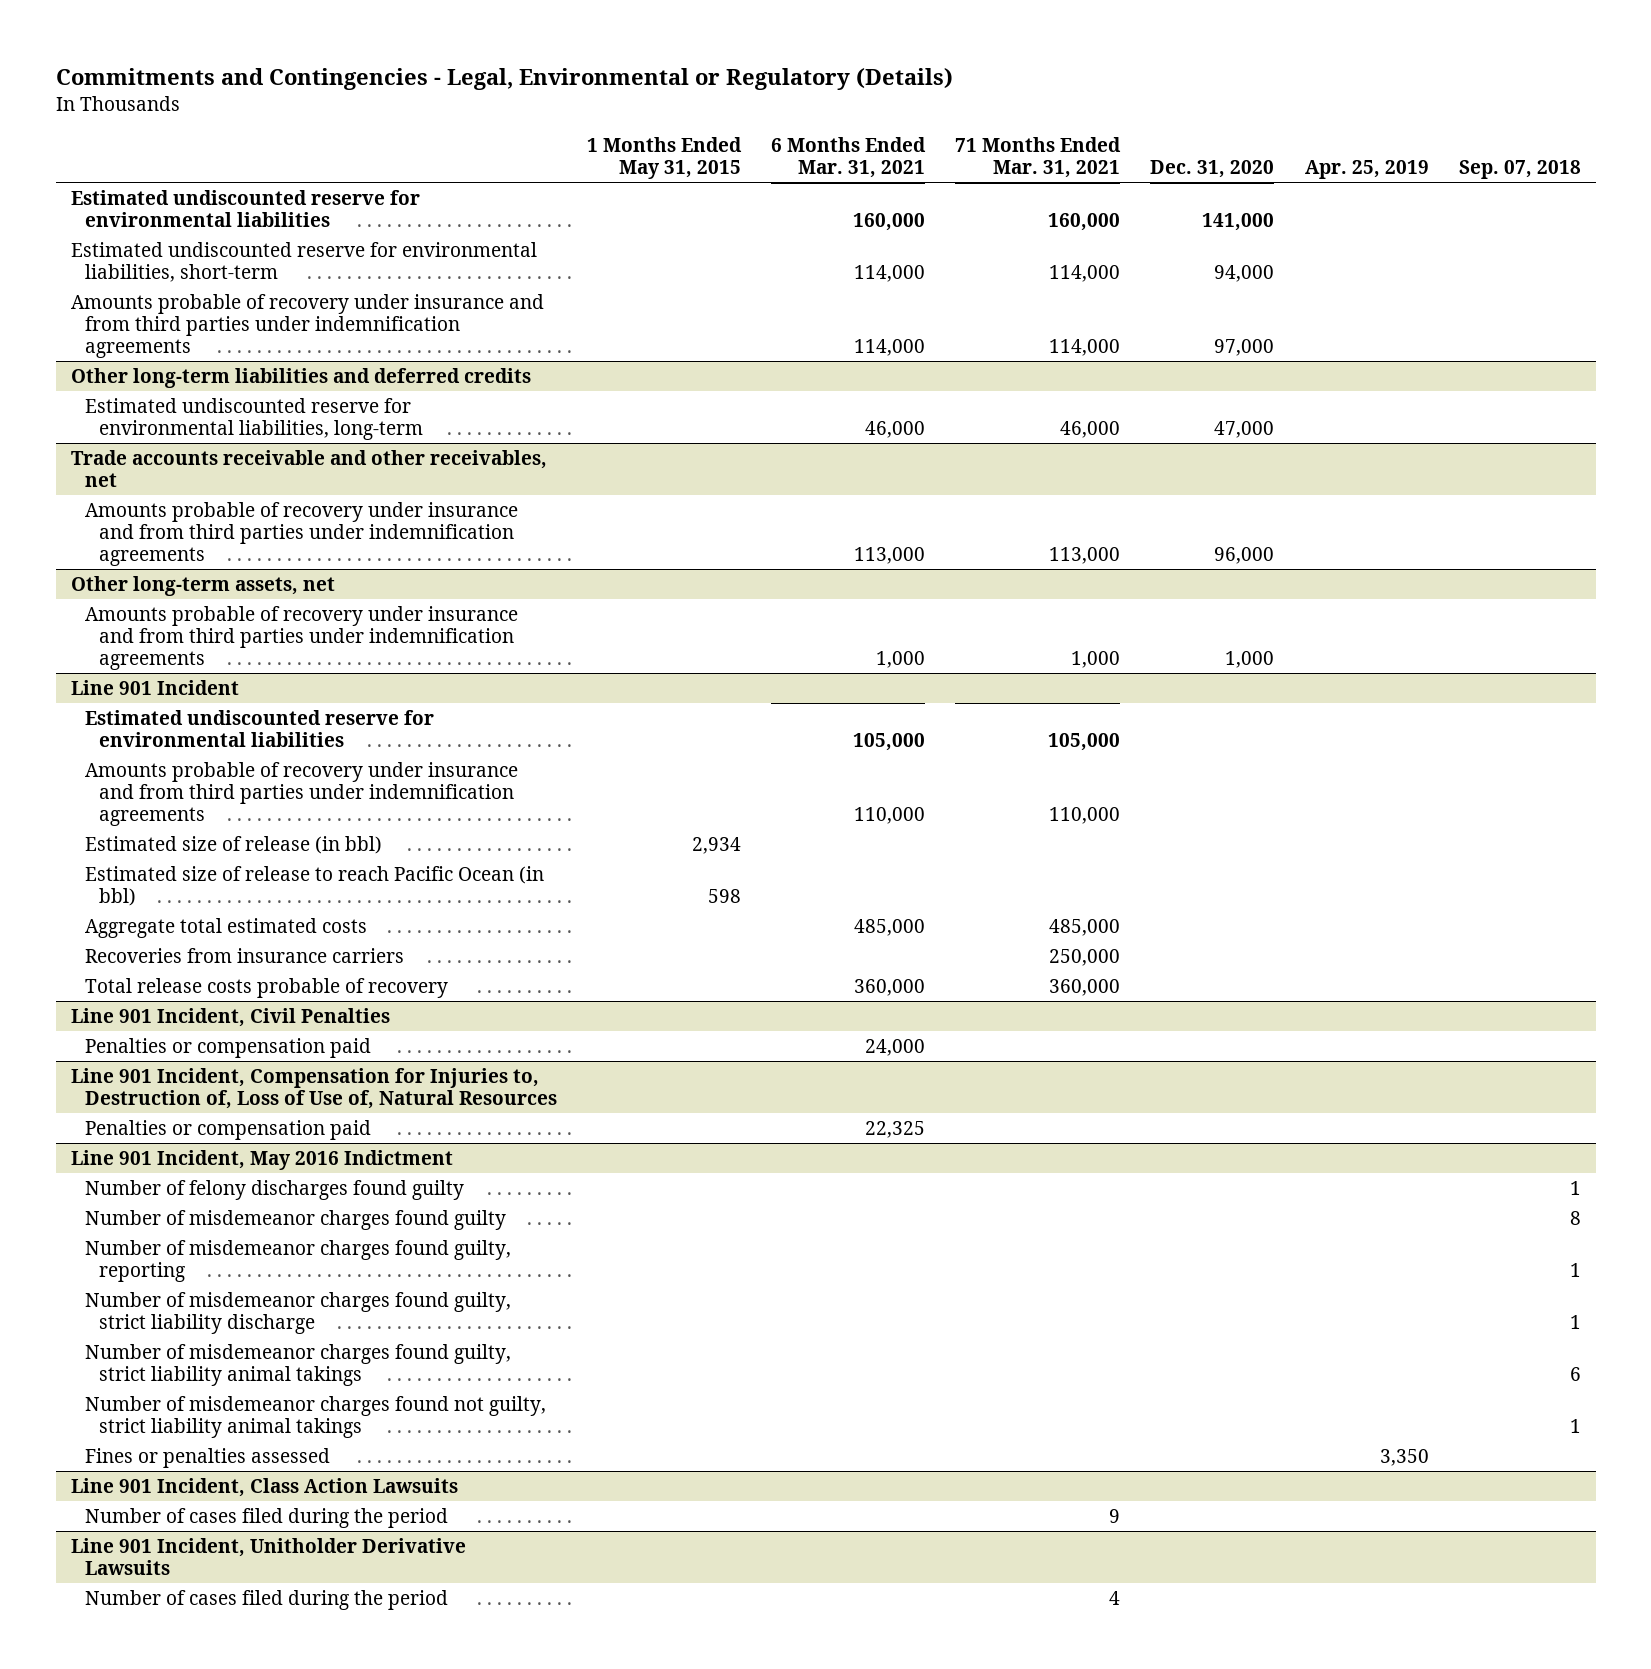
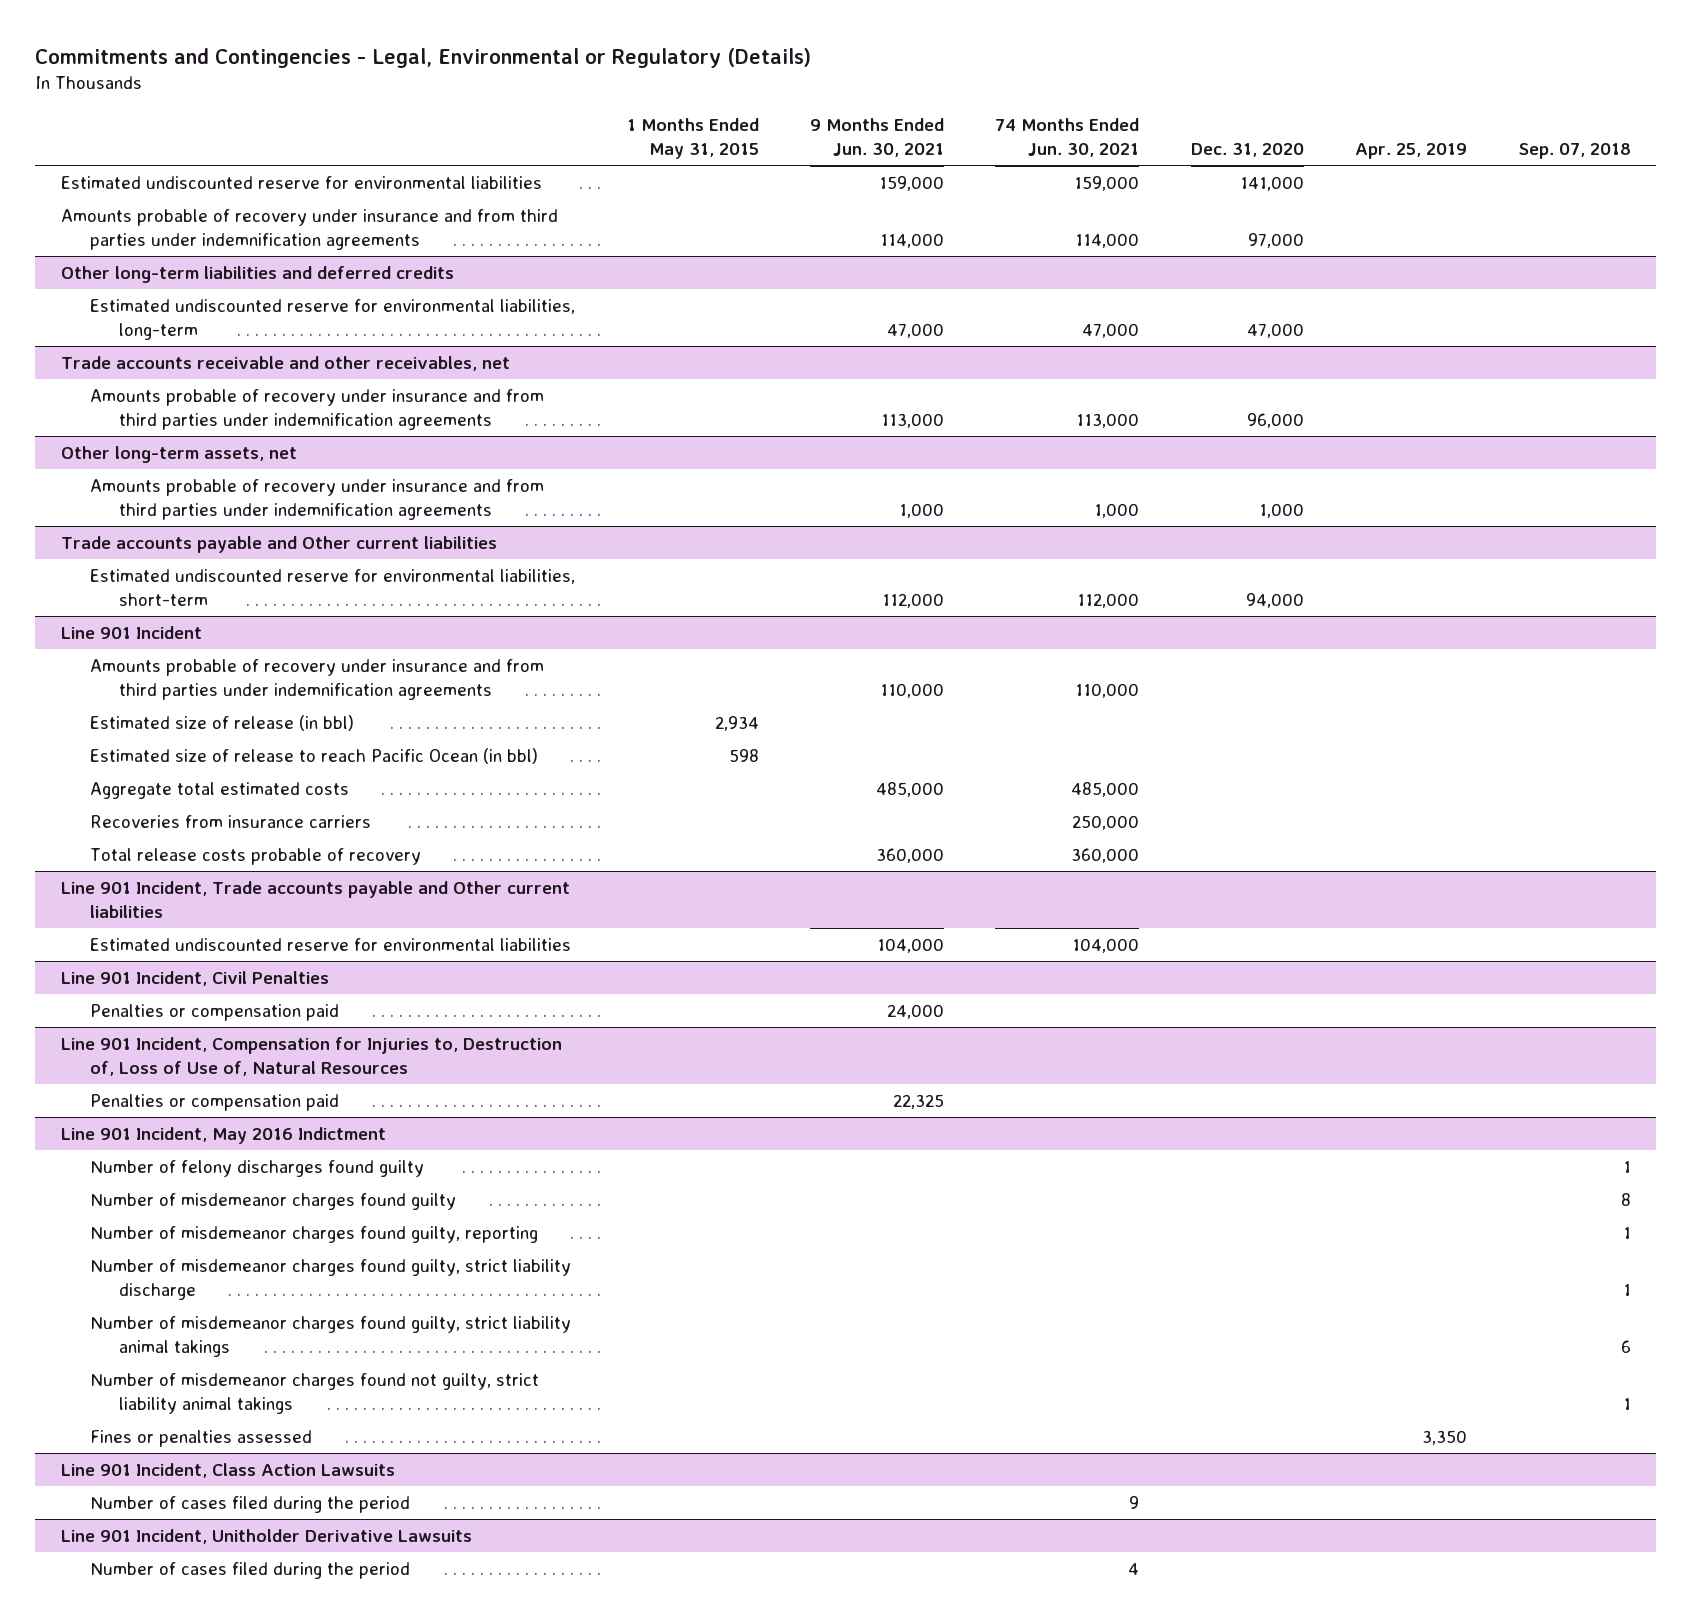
[771,137,927,179] 6 Months Ended Mar. 31, 2021 -> none
[955,137,1122,179] 71 Months Ended Mar. 31, 2021 -> none
none -> [809,117,944,158] 9 Months Ended Jun. 30, 2021
none -> [995,117,1140,158] 74 Months Ended Jun. 30, 2021
[70,241,537,283] Estimated undiscounted reserve for environmental liabilities, short-term -> none
none -> [61,535,498,553] Trade accounts payable and Other current liabilities
none -> [90,568,576,607] Estimated undiscounted reserve for environmental liabilities, short-term
[84,709,434,748] Estimated undiscounted reserve for environmental liabilities -> none
none -> [61,880,571,919] Line 901 Incident, Trade accounts payable and Other current liabilities
none -> [90,937,572,951] Estimated undiscounted reserve for environmental liabilities

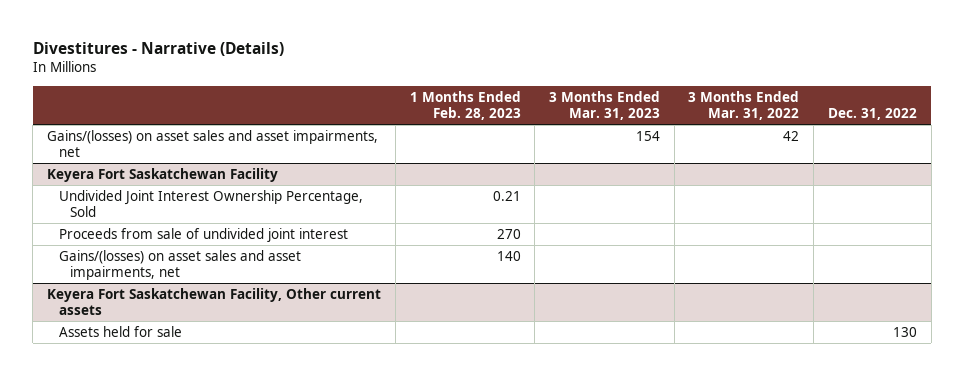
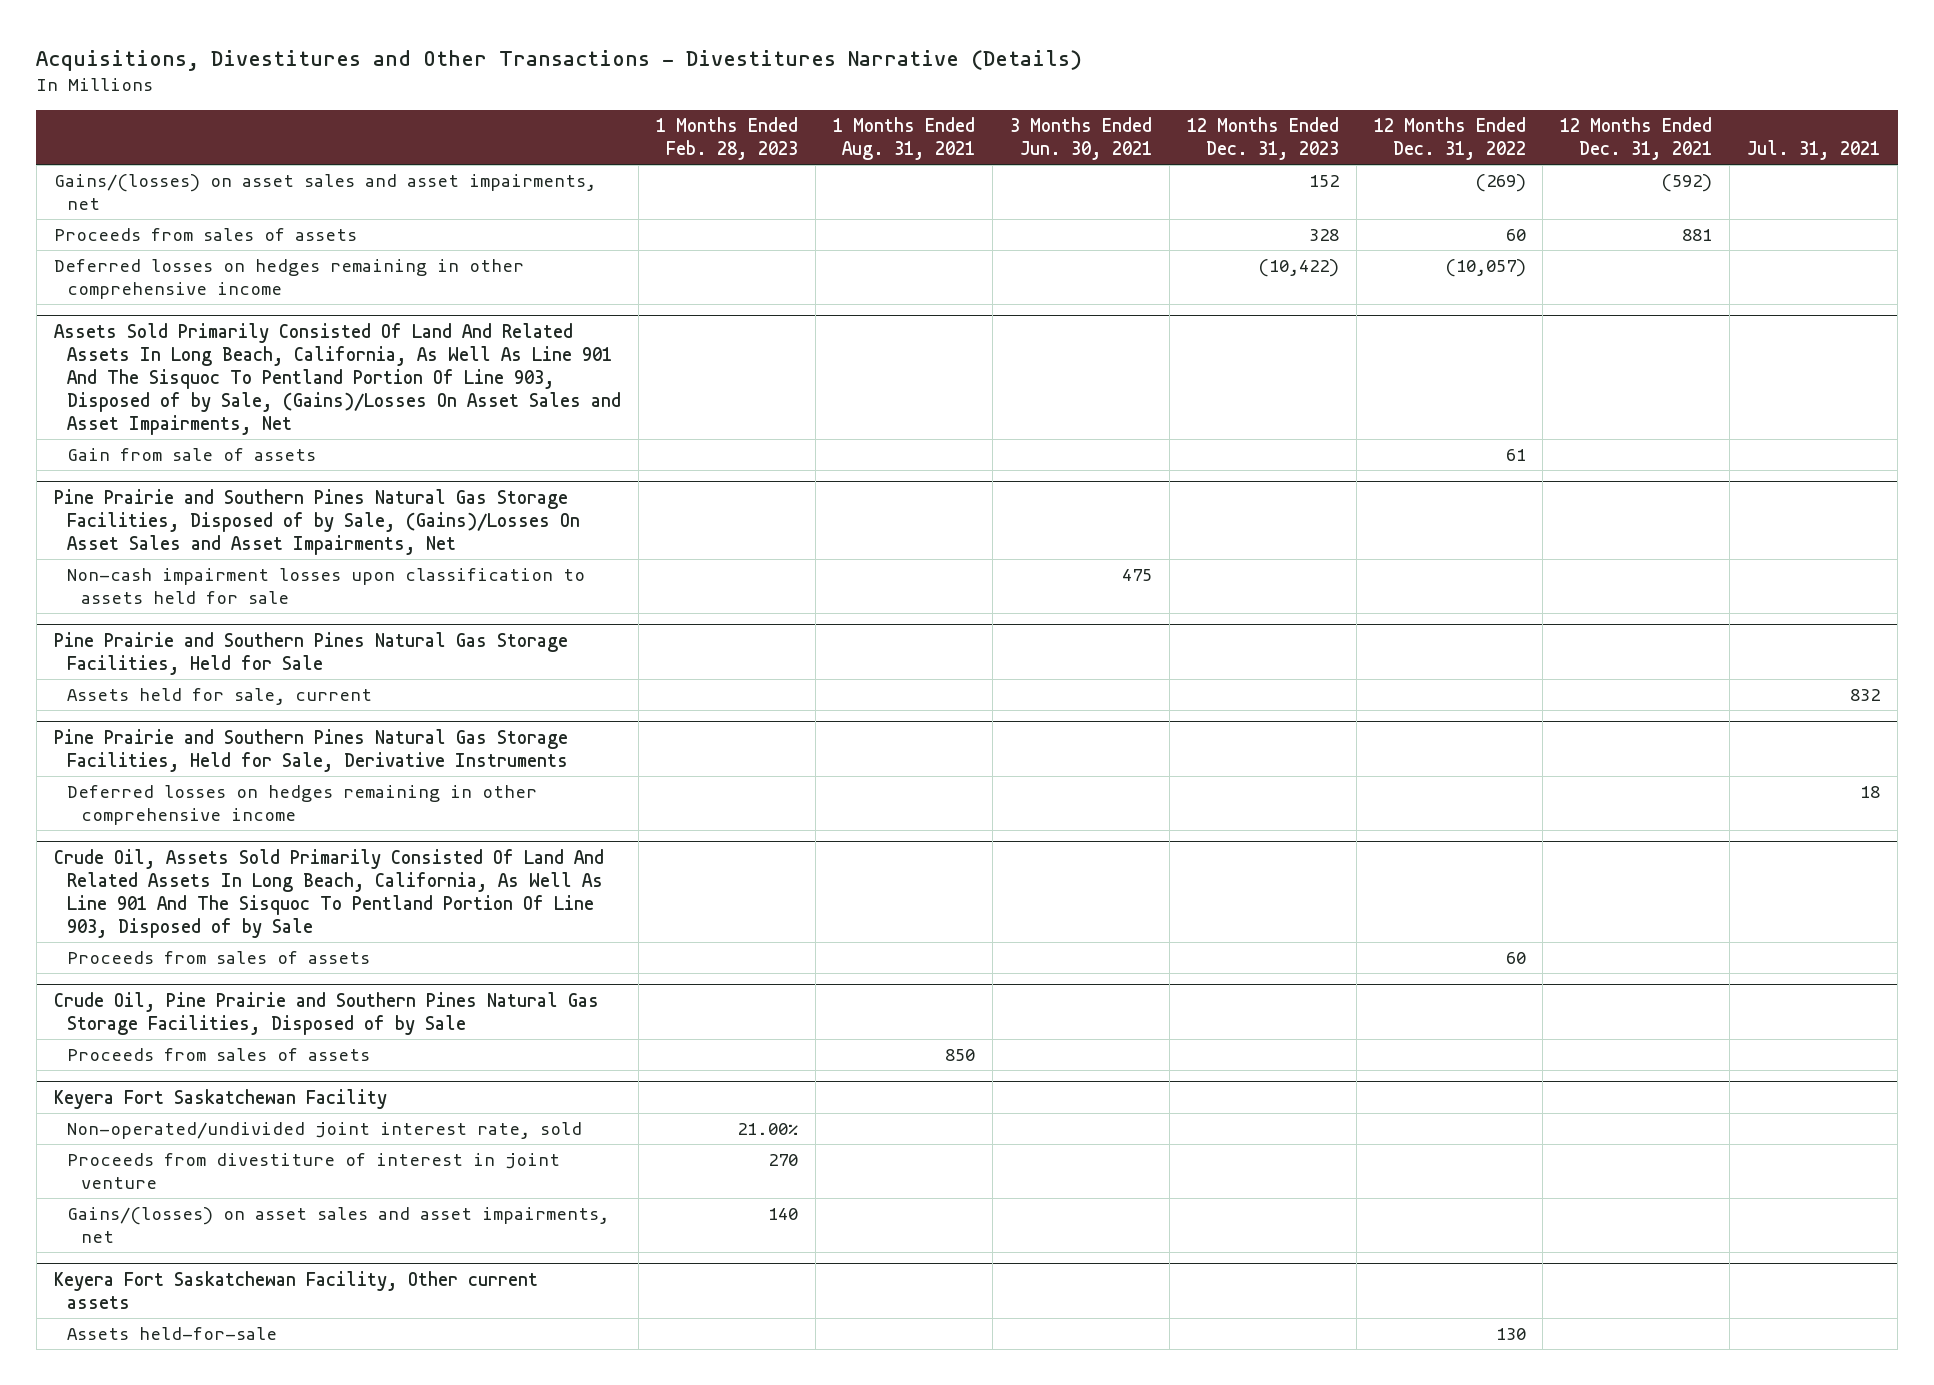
[32,42,284,57] Divestitures - Narrative (Details) -> [36,49,1083,71] Acquisitions, Divestitures and Other Transactions - Divestitures Narrative (Details)
[548,90,660,121] 3 Months Ended Mar. 31, 2023 -> none
[688,90,800,121] 3 Months Ended Mar. 31, 2022 -> none
[827,108,917,121] Dec. 31, 2022 -> none
none -> [833,116,976,160] 1 Months Ended Aug. 31, 2021
none -> [1009,116,1152,160] 3 Months Ended Jun. 30, 2021
none -> [1186,116,1339,160] 12 Months Ended Dec. 31, 2023
none -> [1373,116,1526,160] 12 Months Ended Dec. 31, 2022
none -> [1560,116,1713,160] 12 Months Ended Dec. 31, 2021
none -> [1747,139,1881,160] Jul. 31, 2021
none -> [53,228,357,242] Proceeds from sales of assets
none -> [53,259,524,300] Deferred losses on hedges remaining in other comprehensive income
none -> [53,322,622,435] Assets Sold Primarily Consisted Of Land And Related Assets In Long Beach, California, As Well As Line 901 And The Sisquoc To Pentland Portion Of Line 903, Disposed of by Sale, (Gains)/Losses On Asset Sales and Asset Impairments, Net
none -> [67,448,317,462] Gain from sale of assets
none -> [53,488,581,555] Pine Prairie and Southern Pines Natural Gas Storage Facilities, Disposed of by Sale, (Gains)/Losses On Asset Sales and Asset Impairments, Net
none -> [67,568,586,605] Non-cash impairment losses upon classification to assets held for sale
none -> [53,631,568,675] Pine Prairie and Southern Pines Natural Gas Storage Facilities, Held for Sale
none -> [67,688,373,706] Assets held for sale, current
none -> [53,728,569,772] Pine Prairie and Southern Pines Natural Gas Storage Facilities, Held for Sale, Derivative Instruments
none -> [67,785,538,826] Deferred losses on hedges remaining in other comprehensive income
none -> [53,848,604,938] Crude Oil, Assets Sold Primarily Consisted Of Land And Related Assets In Long Beach, California, As Well As Line 901 And The Sisquoc To Pentland Portion Of Line 903, Disposed of by Sale
none -> [67,951,371,965] Proceeds from sales of assets
none -> [53,991,599,1035] Crude Oil, Pine Prairie and Southern Pines Natural Gas Storage Facilities, Disposed of by Sale
none -> [67,1048,371,1062] Proceeds from sales of assets
[58,189,363,218] Undivided Joint Interest Ownership Percentage, Sold -> [67,1122,583,1140] Non-operated/undivided joint interest rate, sold
[492,190,521,201] 0.21 -> [737,1123,799,1136] 21.00%
[58,227,348,242] Proceeds from sale of undivided joint interest -> [67,1153,561,1190] Proceeds from divestiture of interest in joint venture
[58,325,182,337] Assets held for sale -> [67,1327,278,1341] Assets held-for-sale

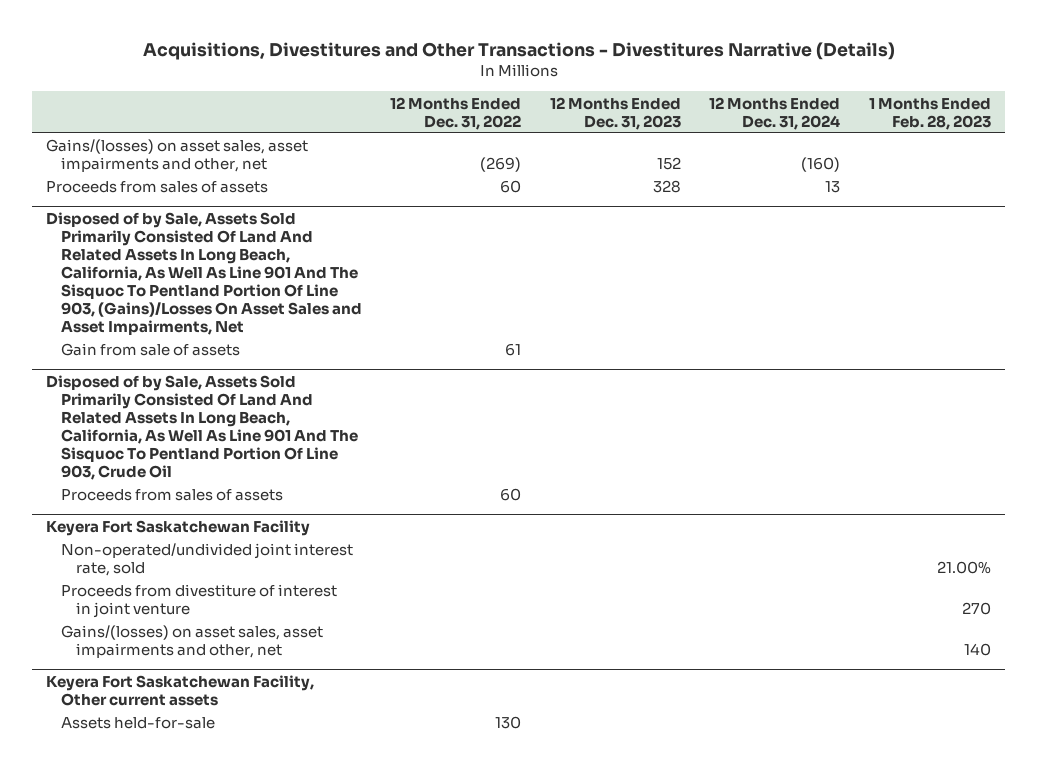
[833,116,976,160] 1 Months Ended Aug. 31, 2021 -> none
[1009,116,1152,160] 3 Months Ended Jun. 30, 2021 -> none
[1560,116,1713,160] 12 Months Ended Dec. 31, 2021 -> none
[1747,139,1881,160] Jul. 31, 2021 -> none
none -> [709,96,841,130] 12 Months Ended Dec. 31, 2024
[53,174,596,211] Gains/(losses) on asset sales and asset impairments, net -> [46,139,309,173] Gains/(losses) on asset sales, asset impairments and other, net
[53,259,524,300] Deferred losses on hedges remaining in other comprehensive income -> none
[53,322,622,435] Assets Sold Primarily Consisted Of Land And Related Assets In Long Beach, California, As Well As Line 901 And The Sisquoc To Pentland Portion Of Line 903, Disposed of by Sale, (Gains)/Losses On Asset Sales and Asset Impairments, Net -> [46,212,362,336] Disposed of by Sale, Assets Sold Primarily Consisted Of Land And Related Assets In Long Beach, California, As Well As Line 901 And The Sisquoc To Pentland Portion Of Line 903, (Gains)/Losses On Asset Sales and Asset Impairments, Net
[53,488,581,555] Pine Prairie and Southern Pines Natural Gas Storage Facilities, Disposed of by Sale, (Gains)/Losses On Asset Sales and Asset Impairments, Net -> none
[67,568,586,605] Non-cash impairment losses upon classification to assets held for sale -> none
[53,631,568,675] Pine Prairie and Southern Pines Natural Gas Storage Facilities, Held for Sale -> none
[67,688,373,706] Assets held for sale, current -> none
[53,728,569,772] Pine Prairie and Southern Pines Natural Gas Storage Facilities, Held for Sale, Derivative Instruments -> none
[67,785,538,826] Deferred losses on hedges remaining in other comprehensive income -> none
[53,848,604,938] Crude Oil, Assets Sold Primarily Consisted Of Land And Related Assets In Long Beach, California, As Well As Line 901 And The Sisquoc To Pentland Portion Of Line 903, Disposed of by Sale -> [46,375,358,481] Disposed of by Sale, Assets Sold Primarily Consisted Of Land And Related Assets In Long Beach, California, As Well As Line 901 And The Sisquoc To Pentland Portion Of Line 903, Crude Oil
[53,991,599,1035] Crude Oil, Pine Prairie and Southern Pines Natural Gas Storage Facilities, Disposed of by Sale -> none
[67,1048,371,1062] Proceeds from sales of assets -> none
[67,1207,610,1244] Gains/(losses) on asset sales and asset impairments, net -> [60,625,323,659] Gains/(losses) on asset sales, asset impairments and other, net

